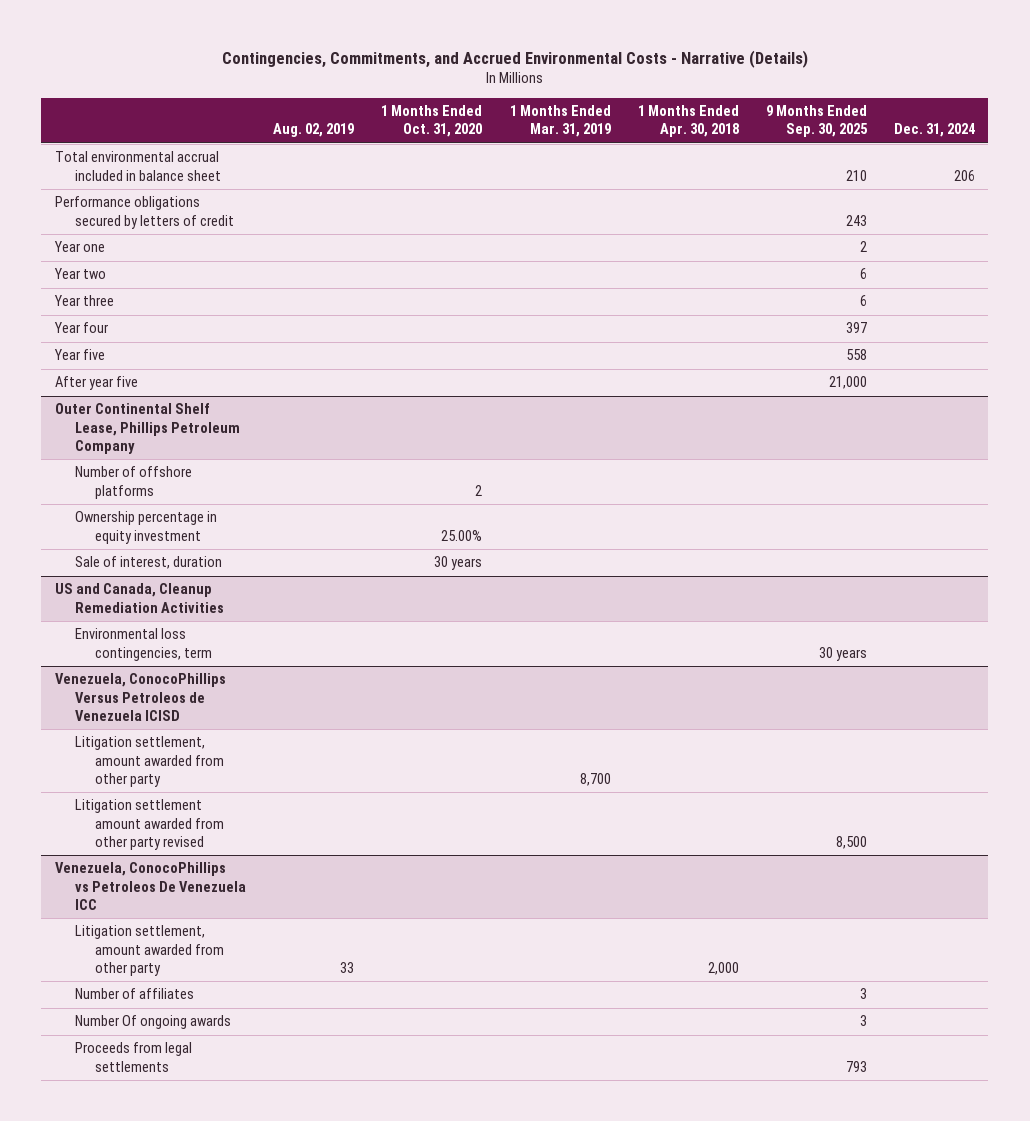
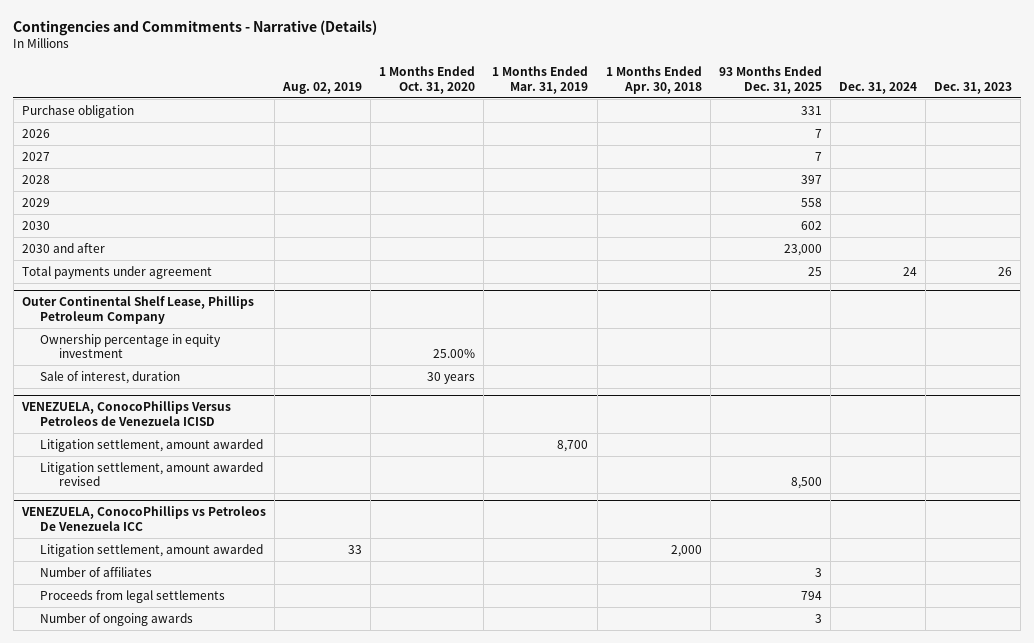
[221,49,808,68] Contingencies, Commitments, and Accrued Environmental Costs - Narrative (Details) -> [13,20,378,37] Contingencies and Commitments - Narrative (Details)
[765,105,868,138] 9 Months Ended Sep. 30, 2025 -> none
none -> [718,66,822,94] 93 Months Ended Dec. 31, 2025
none -> [934,81,1013,94] Dec. 31, 2023
[54,151,222,181] Total environmental accrual included in balance sheet -> none
[54,196,235,229] Performance obligations secured by letters of credit -> [21,104,134,118] Purchase obligation
[53,241,105,253] Year one -> [21,128,50,138] 2026
[53,268,106,280] Year two -> [21,151,50,161] 2027
[53,295,114,307] Year three -> [21,174,50,184] 2028
[53,322,108,334] Year four -> [21,197,50,207] 2029
[53,349,105,361] Year five -> [21,220,50,230] 2030
[54,376,138,391] After year five -> [21,242,105,253] 2030 and after
none -> [21,265,212,279] Total payments under agreement
[75,466,193,499] Number of offshore platforms -> none
[54,583,225,613] US and Canada, Cleanup Remediation Activities -> none
[75,628,213,661] Environmental loss contingencies, term -> none
[54,673,226,721] Venezuela, ConocoPhillips Versus Petroleos de Venezuela ICISD -> [20,401,231,426] VENEZUELA, ConocoPhillips Versus Petroleos de Venezuela ICISD
[75,736,225,787] Litigation settlement, amount awarded from other party -> [40,438,264,452] Litigation settlement, amount awarded
[75,799,225,850] Litigation settlement amount awarded from other party revised -> [40,461,264,487] Litigation settlement, amount awarded revised
[54,862,247,910] Venezuela, ConocoPhillips vs Petroleos De Venezuela ICC -> [20,506,266,531] VENEZUELA, ConocoPhillips vs Petroleos De Venezuela ICC
[75,925,225,976] Litigation settlement, amount awarded from other party -> [40,543,264,557] Litigation settlement, amount awarded
[75,1015,232,1030] Number Of ongoing awards -> none
none -> [40,612,194,626] Number of ongoing awards

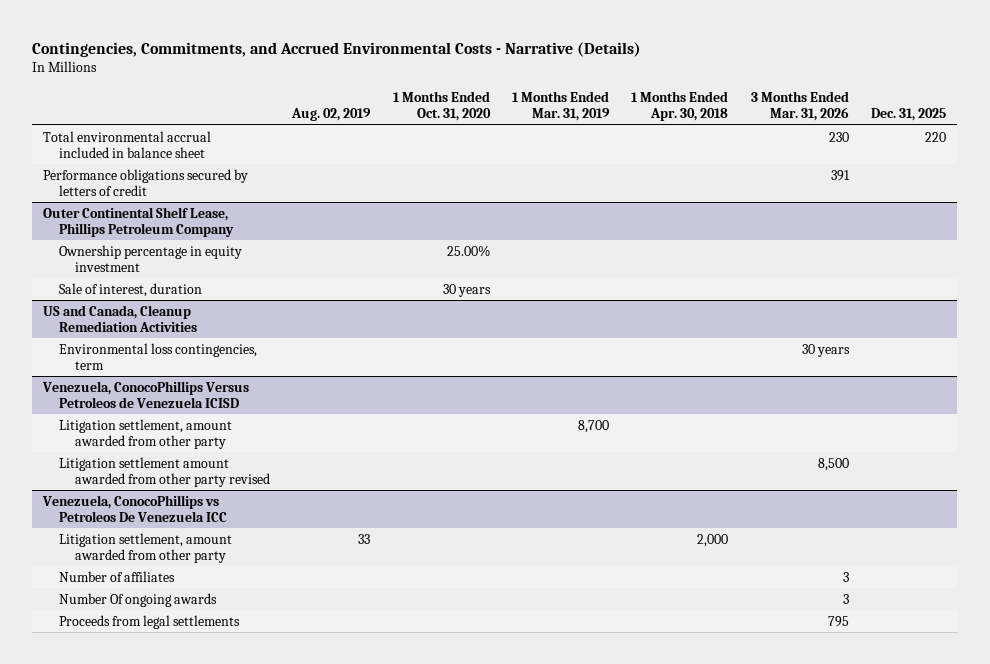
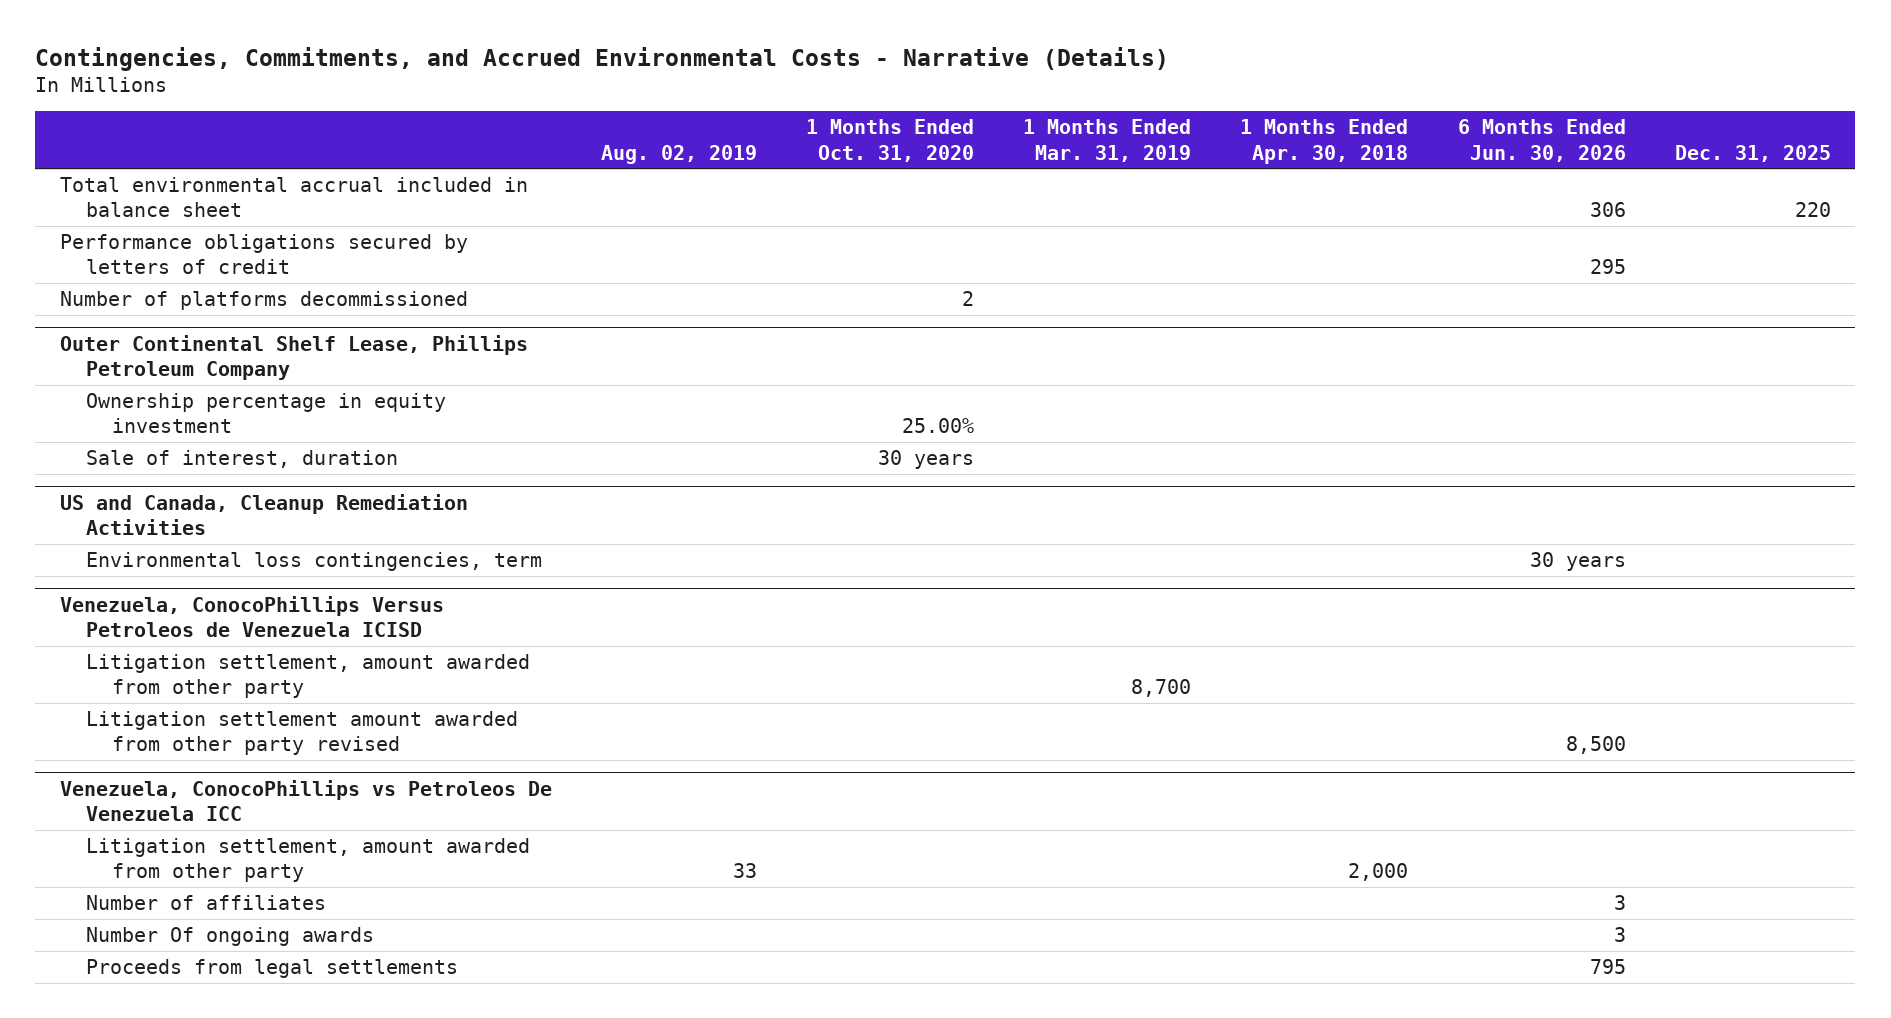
[750,90,849,122] 3 Months Ended Mar. 31, 2026 -> none
none -> [1457,119,1626,162] 6 Months Ended Jun. 30, 2026
none -> [59,291,468,311] Number of platforms decommissioned

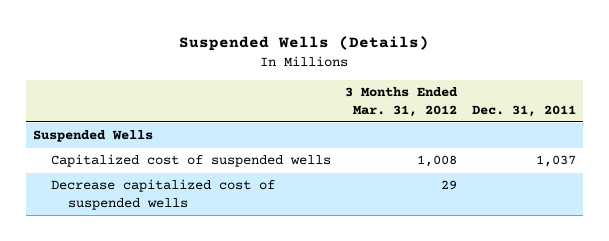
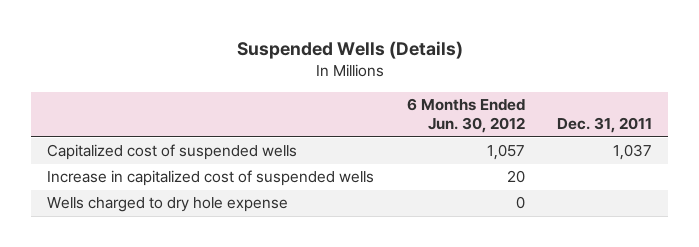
[345,87,459,117] 3 Months Ended Mar. 31, 2012 -> none
none -> [406,98,525,134] 6 Months Ended Jun. 30, 2012
[33,130,154,143] Suspended Wells -> none
[50,179,275,210] Decrease capitalized cost of suspended wells -> [47,170,375,187] Increase in capitalized cost of suspended wells
none -> [47,197,289,213] Wells charged to dry hole expense

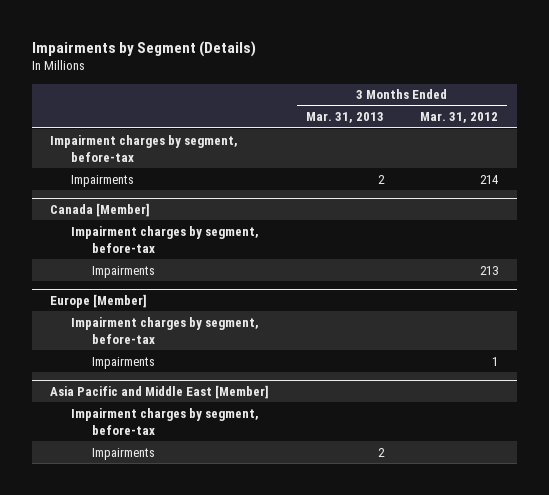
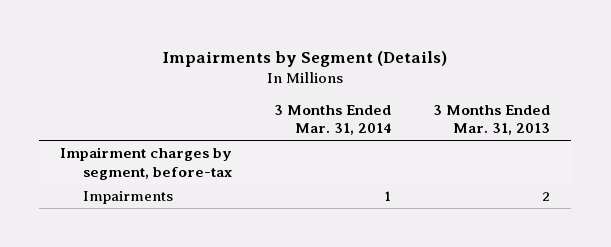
[420,112,499,124] Mar. 31, 2012 -> none
none -> [274,104,392,136] 3 Months Ended Mar. 31, 2014
[50,203,151,218] Canada [Member] -> none
[71,225,260,253] Impairment charges by segment, before-tax -> none
[92,265,156,278] Impairments -> none
[50,294,148,309] Europe [Member] -> none
[71,316,260,344] Impairment charges by segment, before-tax -> none
[92,356,156,369] Impairments -> none
[50,385,270,400] Asia Pacific and Middle East [Member] -> none
[71,407,260,435] Impairment charges by segment, before-tax -> none
[92,447,156,460] Impairments -> none

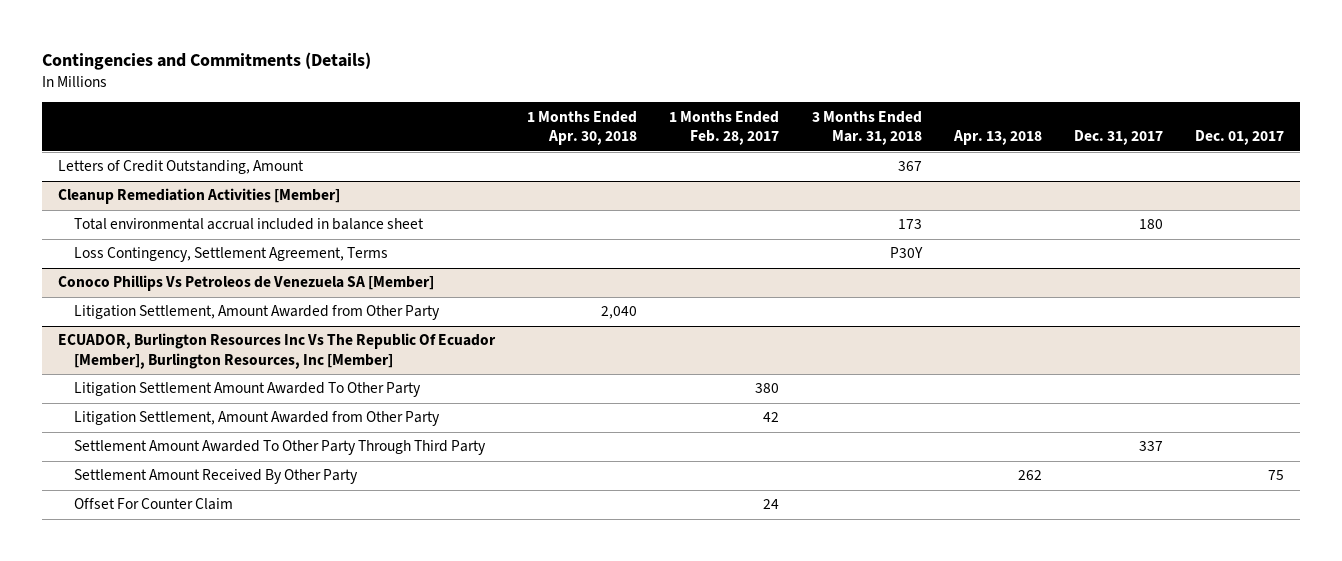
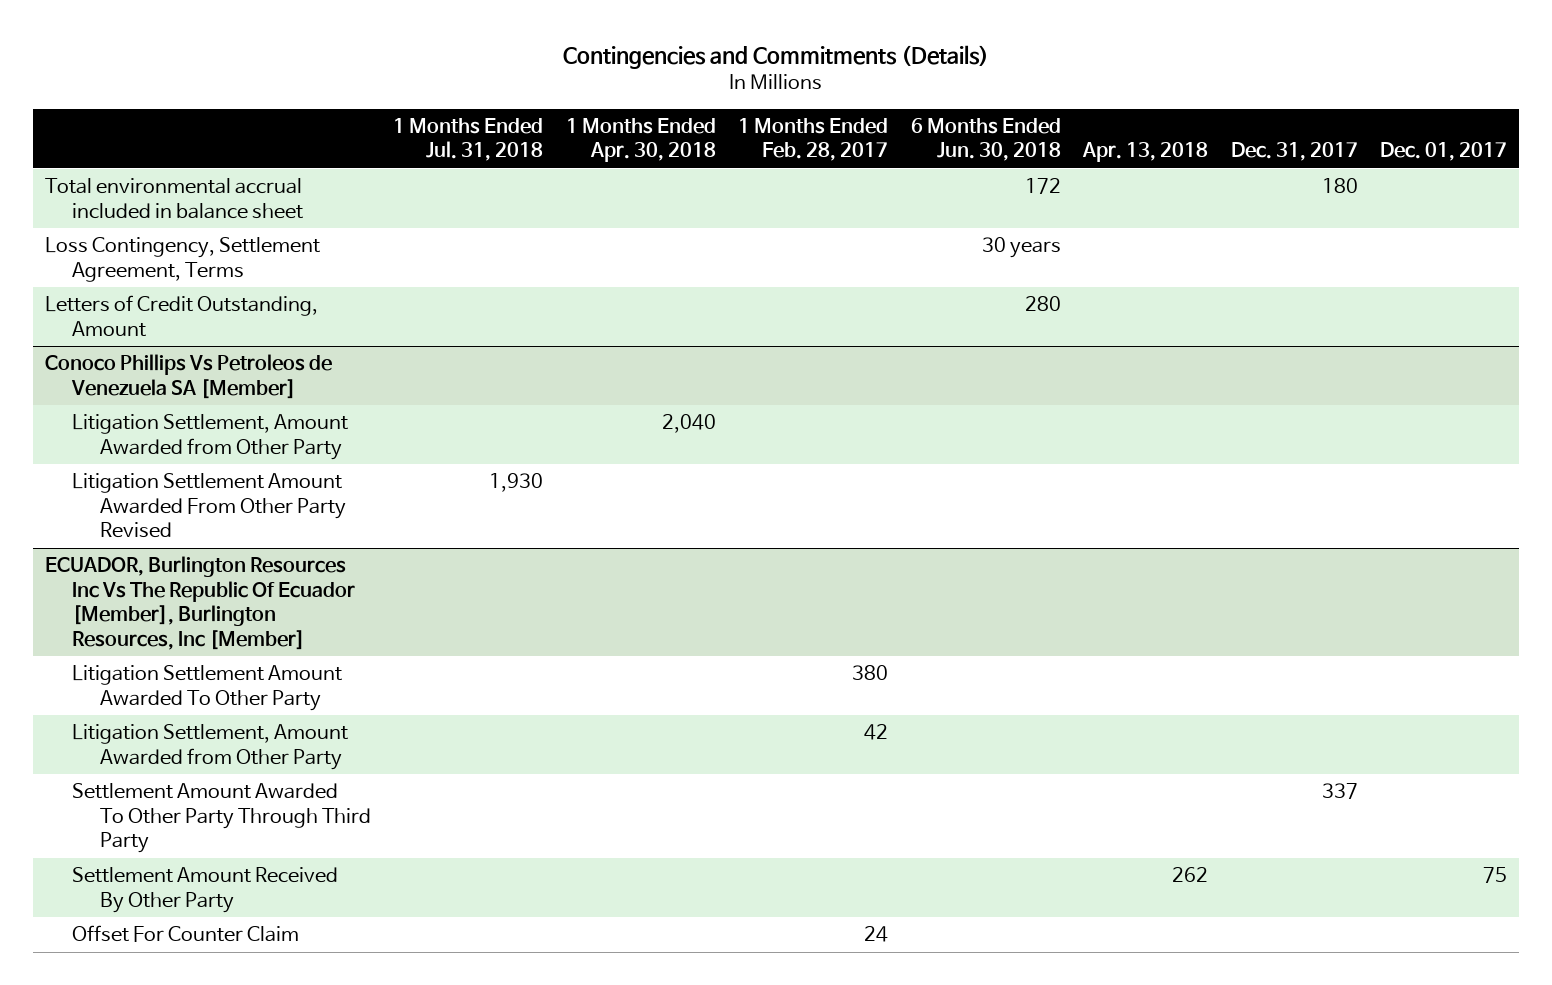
[811,110,922,146] 3 Months Ended Mar. 31, 2018 -> none
none -> [393,117,544,162] 1 Months Ended Jul. 31, 2018
none -> [910,117,1061,162] 6 Months Ended Jun. 30, 2018
none -> [44,178,304,219] Total environmental accrual included in balance sheet
none -> [44,237,320,282] Loss Contingency, Settlement Agreement, Terms
[58,188,341,205] Cleanup Remediation Activities [Member] -> none
[73,218,424,231] Total environmental accrual included in balance sheet -> none
[73,247,388,263] Loss Contingency, Settlement Agreement, Terms -> none
none -> [72,473,346,539] Litigation Settlement Amount Awarded From Other Party Revised

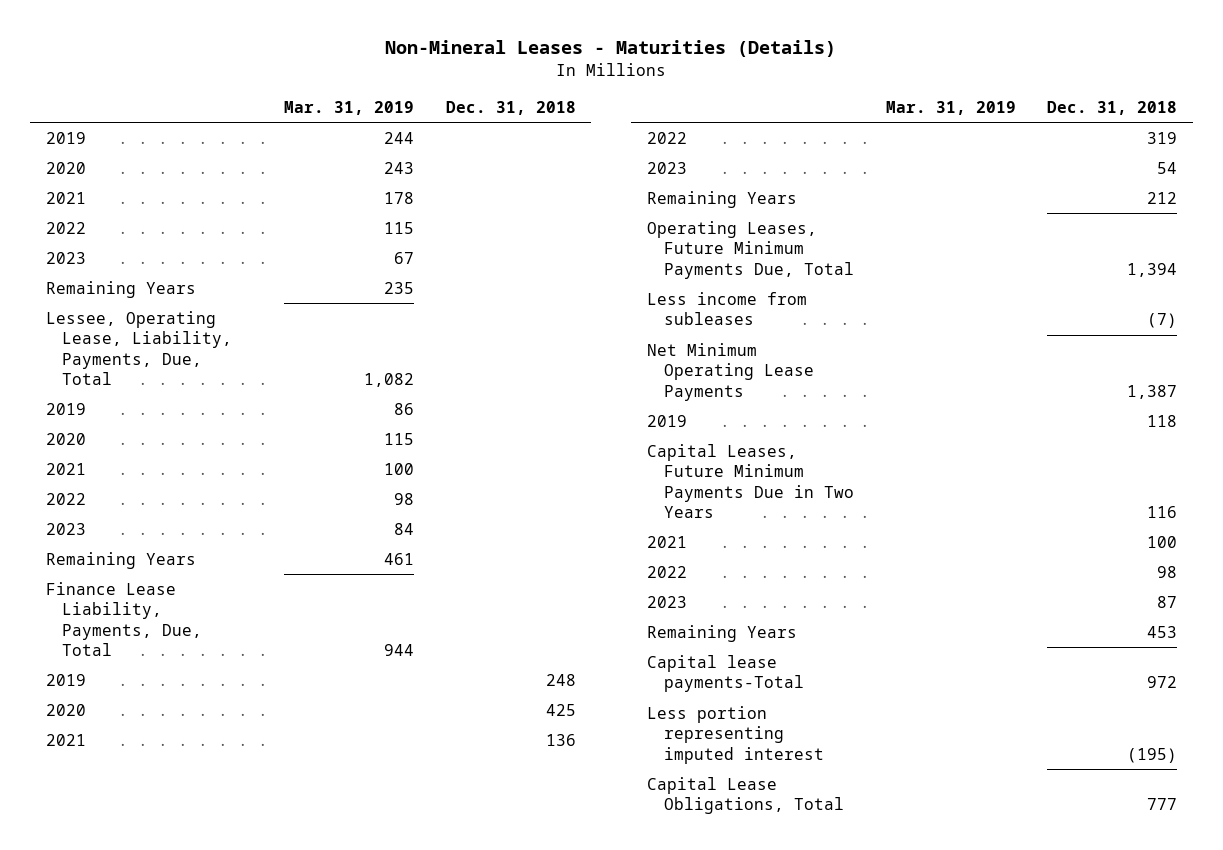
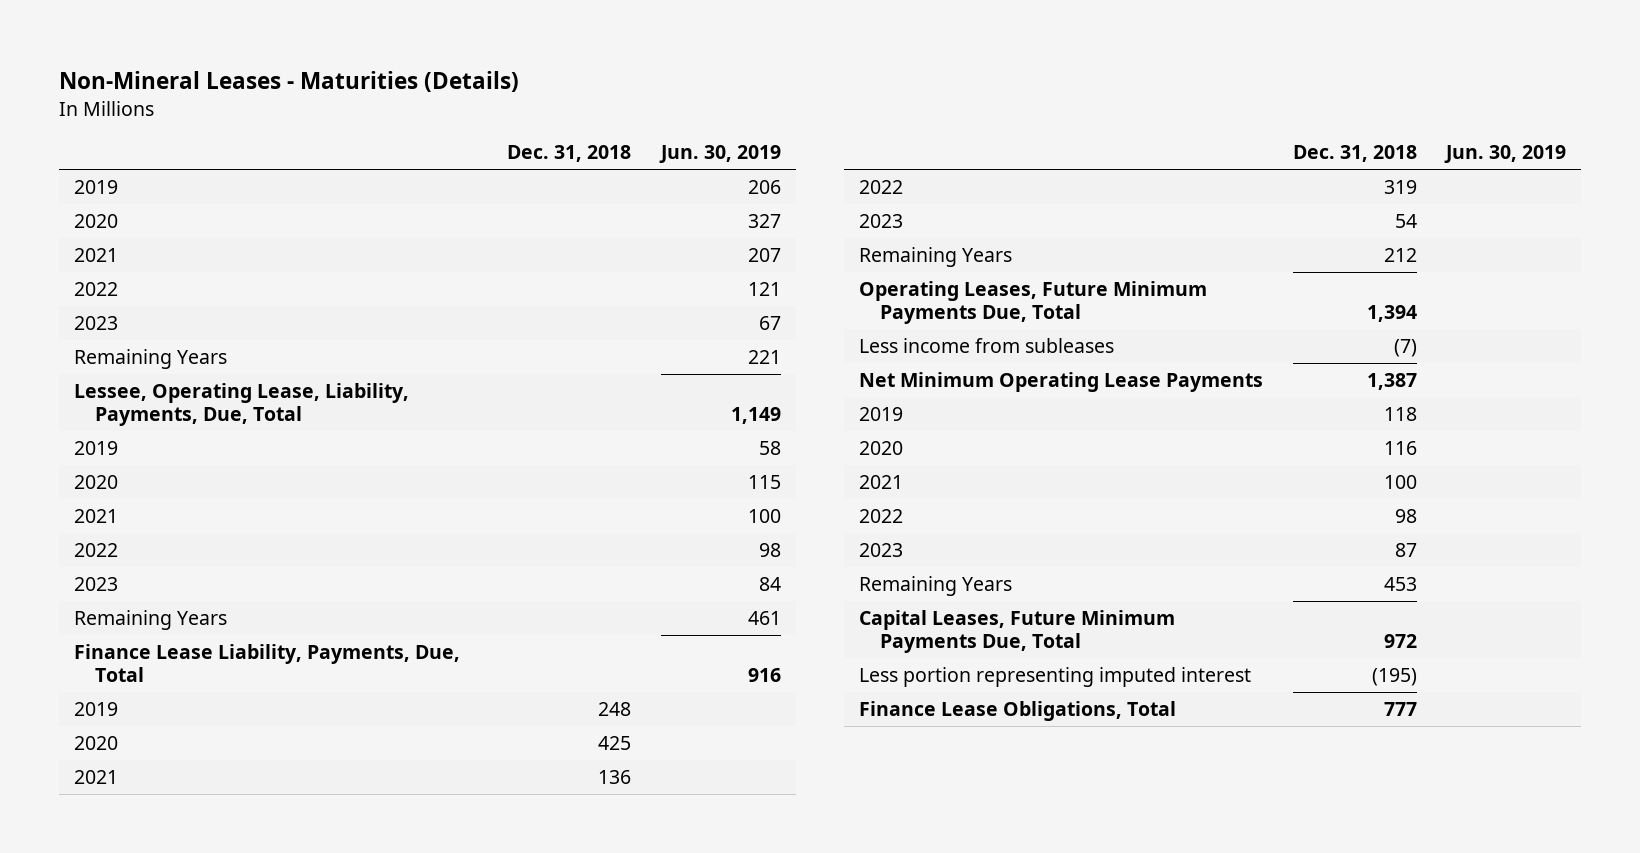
[283,100,414,115] Mar. 31, 2019 -> none
none -> [658,145,781,164] Jun. 30, 2019
[647,443,854,518] Capital Leases, Future Minimum Payments Due in Two Years -> [859,441,904,456] 2020
[647,654,804,693] Capital lease payments-Total -> [859,610,1176,654] Capital Leases, Future Minimum Payments Due, Total
[647,776,844,815] Capital Lease Obligations, Total -> [859,701,1177,722] Finance Lease Obligations, Total

